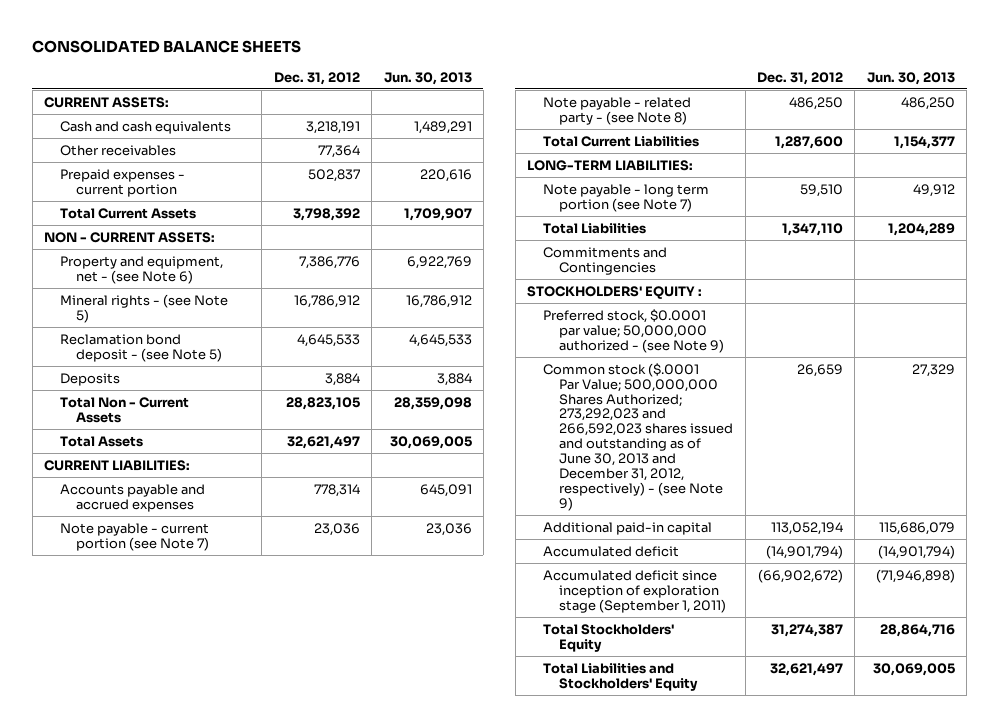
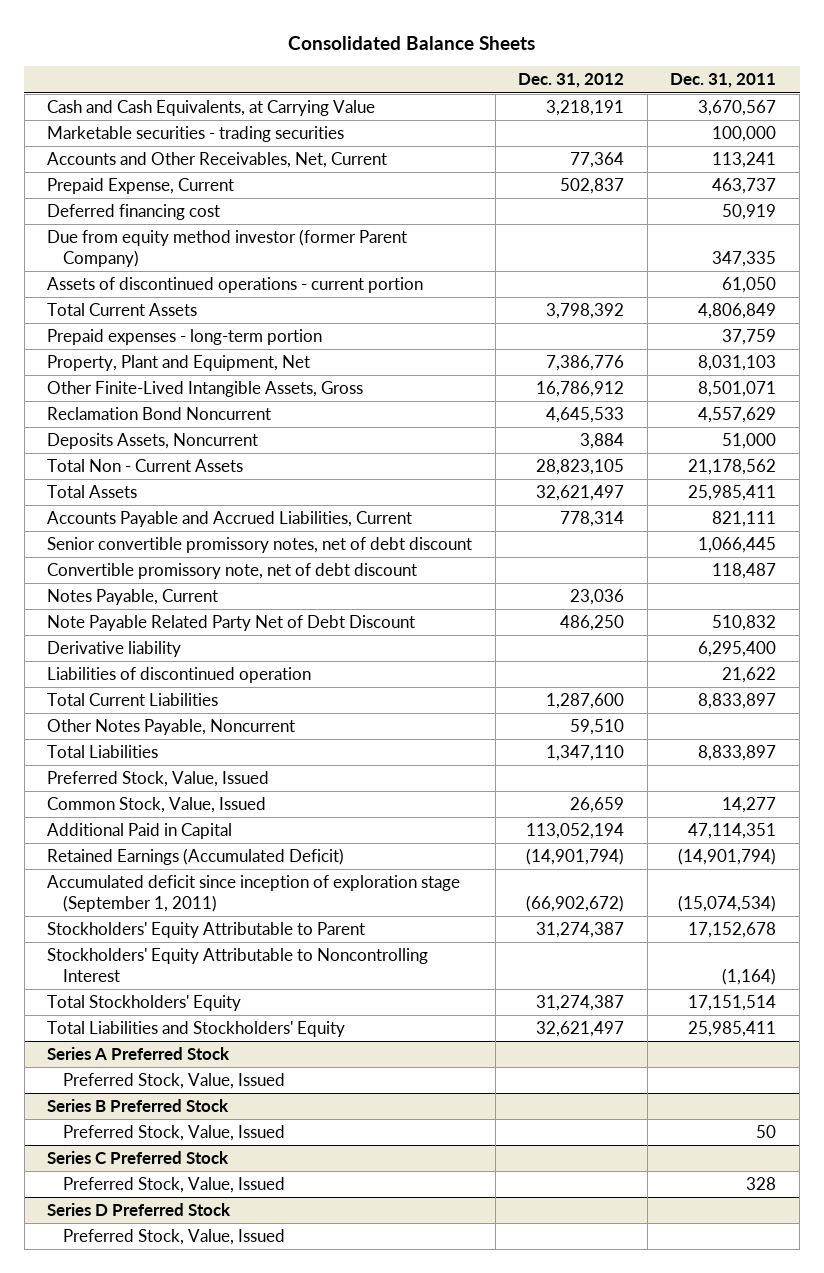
[32,40,302,54] CONSOLIDATED BALANCE SHEETS -> [287,35,535,50] Consolidated Balance Sheets
[383,71,472,85] Jun. 30, 2013 -> none
none -> [670,73,777,89] Dec. 31, 2011
[44,96,170,108] CURRENT ASSETS: -> none
[60,120,232,134] Cash and cash equivalents -> [47,100,376,117] Cash and Cash Equivalents, at Carrying Value
none -> [47,126,345,143] Marketable securities - trading securities
[60,144,177,156] Other receivables -> [47,152,388,169] Accounts and Other Receivables, Net, Current
[60,168,186,197] Prepaid expenses - current portion -> [47,178,235,195] Prepaid Expense, Current
none -> [47,204,221,221] Deferred financing cost
none -> [47,229,408,267] Due from equity method investor (former Parent Company)
none -> [47,277,424,294] Assets of discontinued operations - current portion
[44,231,216,243] NON - CURRENT ASSETS: -> none
none -> [47,329,323,346] Prepaid expenses - long-term portion
[60,255,224,284] Property and equipment, net - (see Note 6) -> [47,355,311,372] Property, Plant and Equipment, Net
[60,293,229,323] Mineral rights - (see Note 5) -> [47,381,364,398] Other Finite-Lived Intangible Assets, Gross
[60,333,223,362] Reclamation bond deposit - (see Note 5) -> [47,407,272,421] Reclamation Bond Noncurrent
[60,372,121,386] Deposits -> [47,433,259,450] Deposits Assets, Noncurrent
[44,459,191,471] CURRENT LIABILITIES: -> none
[60,483,206,512] Accounts payable and accrued expenses -> [47,511,413,528] Accounts Payable and Accrued Liabilities, Current
none -> [47,537,473,554] Senior convertible promissory notes, net of debt discount
none -> [47,563,418,580] Convertible promissory note, net of debt discount
[60,522,210,551] Note payable - current portion (see Note 7) -> [47,589,219,606] Notes Payable, Current
[543,96,692,125] Note payable - related party - (see Note 8) -> [47,615,416,632] Note Payable Related Party Net of Debt Discount
none -> [47,641,182,658] Derivative liability
none -> [47,667,312,684] Liabilities of discontinued operation
[527,159,694,171] LONG-TERM LIABILITIES: -> none
[543,183,710,212] Note payable - long term portion (see Note 7) -> [47,719,296,736] Other Notes Payable, Noncurrent
[543,246,668,275] Commitments and Contingencies -> none
[527,285,703,299] STOCKHOLDERS' EQUITY : -> none
[543,308,725,353] Preferred stock, $0.0001 par value; 50,000,000 authorized - (see Note 9) -> [47,771,270,788] Preferred Stock, Value, Issued
[543,362,734,512] Common stock ($.0001 Par Value; 500,000,000 Shares Authorized; 273,292,023 and 266,592,023 shares issued and outstanding as of June 30, 2013 and December 31, 2012, respectively) - (see Note 9) -> [47,797,267,814] Common Stock, Value, Issued
[543,521,713,535] Additional paid-in capital -> [47,823,233,840] Additional Paid in Capital
[543,545,680,557] Accumulated deficit -> [47,848,345,866] Retained Earnings (Accumulated Deficit)
none -> [47,922,366,939] Stockholders' Equity Attributable to Parent
none -> [47,948,429,982] Stockholders' Equity Attributable to Noncontrolling Interest
none -> [47,1047,231,1061] Series A Preferred Stock
none -> [63,1073,286,1090] Preferred Stock, Value, Issued
none -> [47,1099,230,1113] Series B Preferred Stock
none -> [63,1125,286,1142] Preferred Stock, Value, Issued
none -> [47,1151,230,1165] Series C Preferred Stock
none -> [63,1177,286,1194] Preferred Stock, Value, Issued
none -> [47,1203,232,1217] Series D Preferred Stock
none -> [63,1229,286,1246] Preferred Stock, Value, Issued

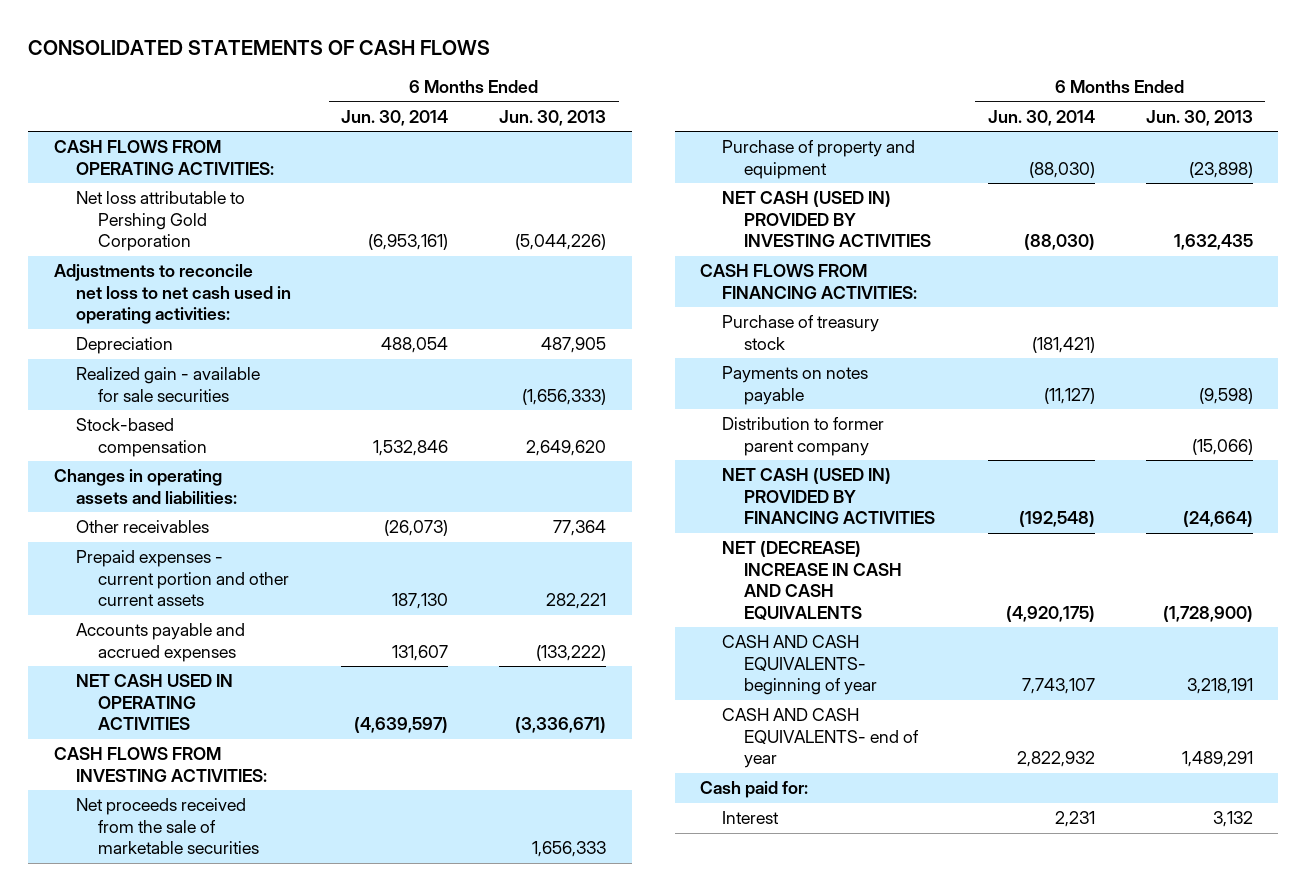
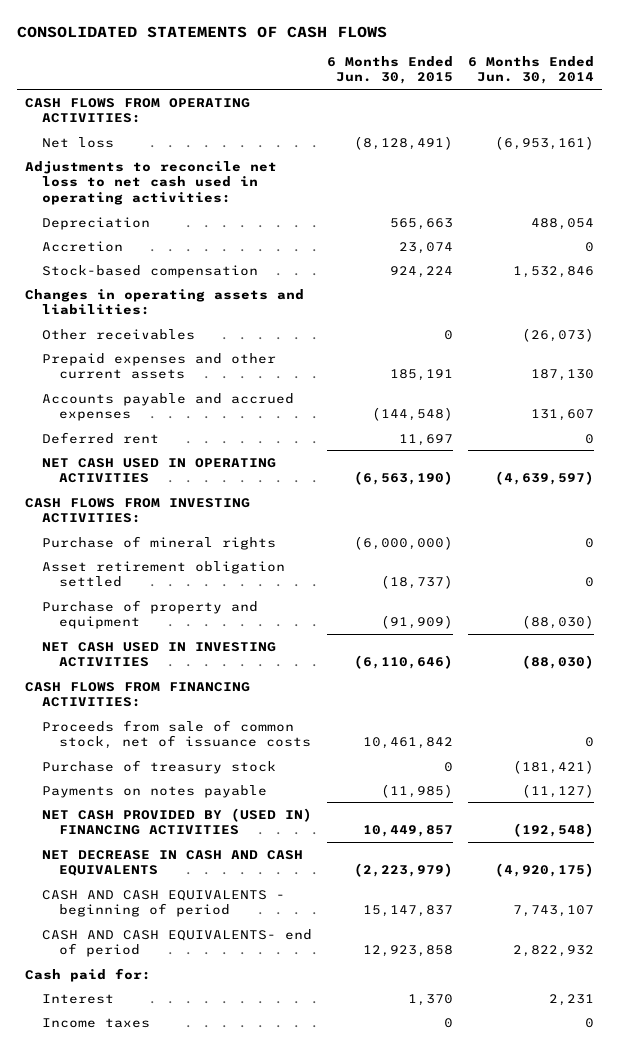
[499,109,607,126] Jun. 30, 2013 -> none
none -> [327,55,454,85] 6 Months Ended Jun. 30, 2015
[75,191,245,252] Net loss attributable to Pershing Gold Corporation -> [41,136,114,148] Net loss
[75,367,260,402] Realized gain - available for sale securities -> none
none -> [41,240,123,252] Accretion
[75,550,289,607] Prepaid expenses - current portion and other current assets -> [41,352,276,380] Prepaid expenses and other current assets
none -> [41,431,159,444] Deferred rent
[75,798,259,855] Net proceeds received from the sale of marketable securities -> none
none -> [41,535,276,550] Purchase of mineral rights
none -> [41,560,285,588] Asset retirement obligation settled
[722,191,932,248] NET CASH (USED IN) PROVIDED BY INVESTING ACTIVITIES -> [41,641,276,668] NET CASH USED IN INVESTING ACTIVITIES
none -> [41,719,312,750] Proceeds from sale of common stock, net of issuance costs
[722,417,885,456] Distribution to former parent company -> none
[722,468,936,525] NET CASH (USED IN) PROVIDED BY FINANCING ACTIVITIES -> [41,807,312,836] NET CASH PROVIDED BY (USED IN) FINANCING ACTIVITIES
[722,541,903,620] NET (DECREASE) INCREASE IN CASH AND CASH EQUIVALENTS -> [41,849,303,877] NET DECREASE IN CASH AND CASH EQUIVALENTS
[722,635,878,696] CASH AND CASH EQUIVALENTS- beginning of year -> [41,889,285,918] CASH AND CASH EQUIVALENTS - beginning of period
[722,708,920,769] CASH AND CASH EQUIVALENTS- end of year -> [41,928,312,958] CASH AND CASH EQUIVALENTS- end of period
none -> [41,1017,150,1028] Income taxes

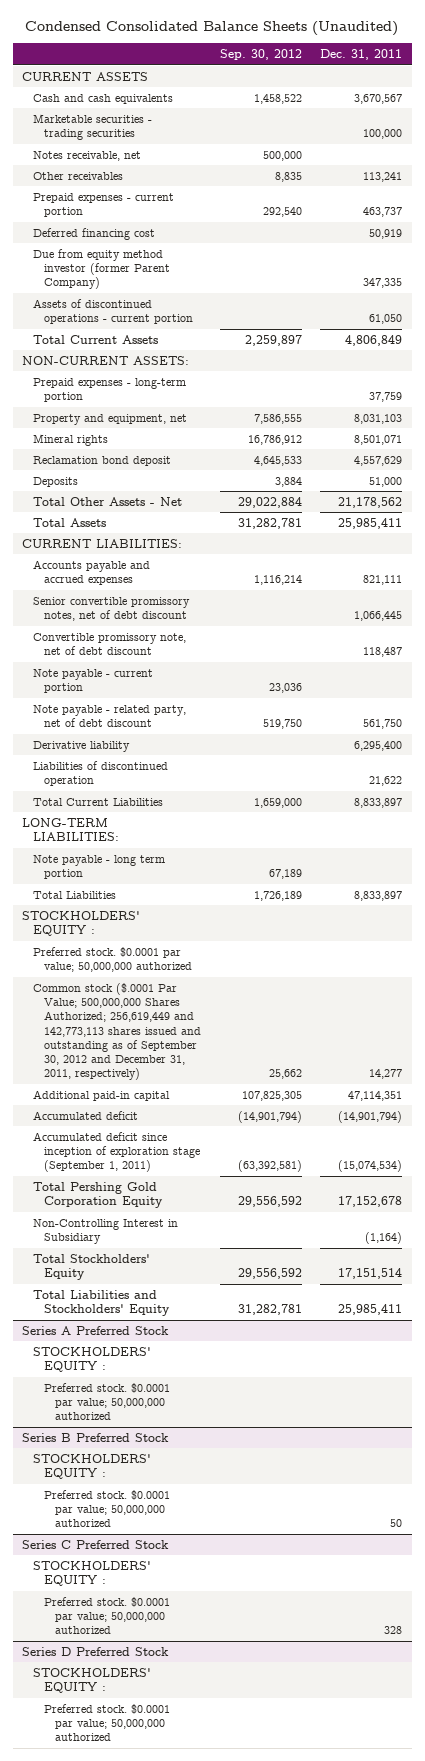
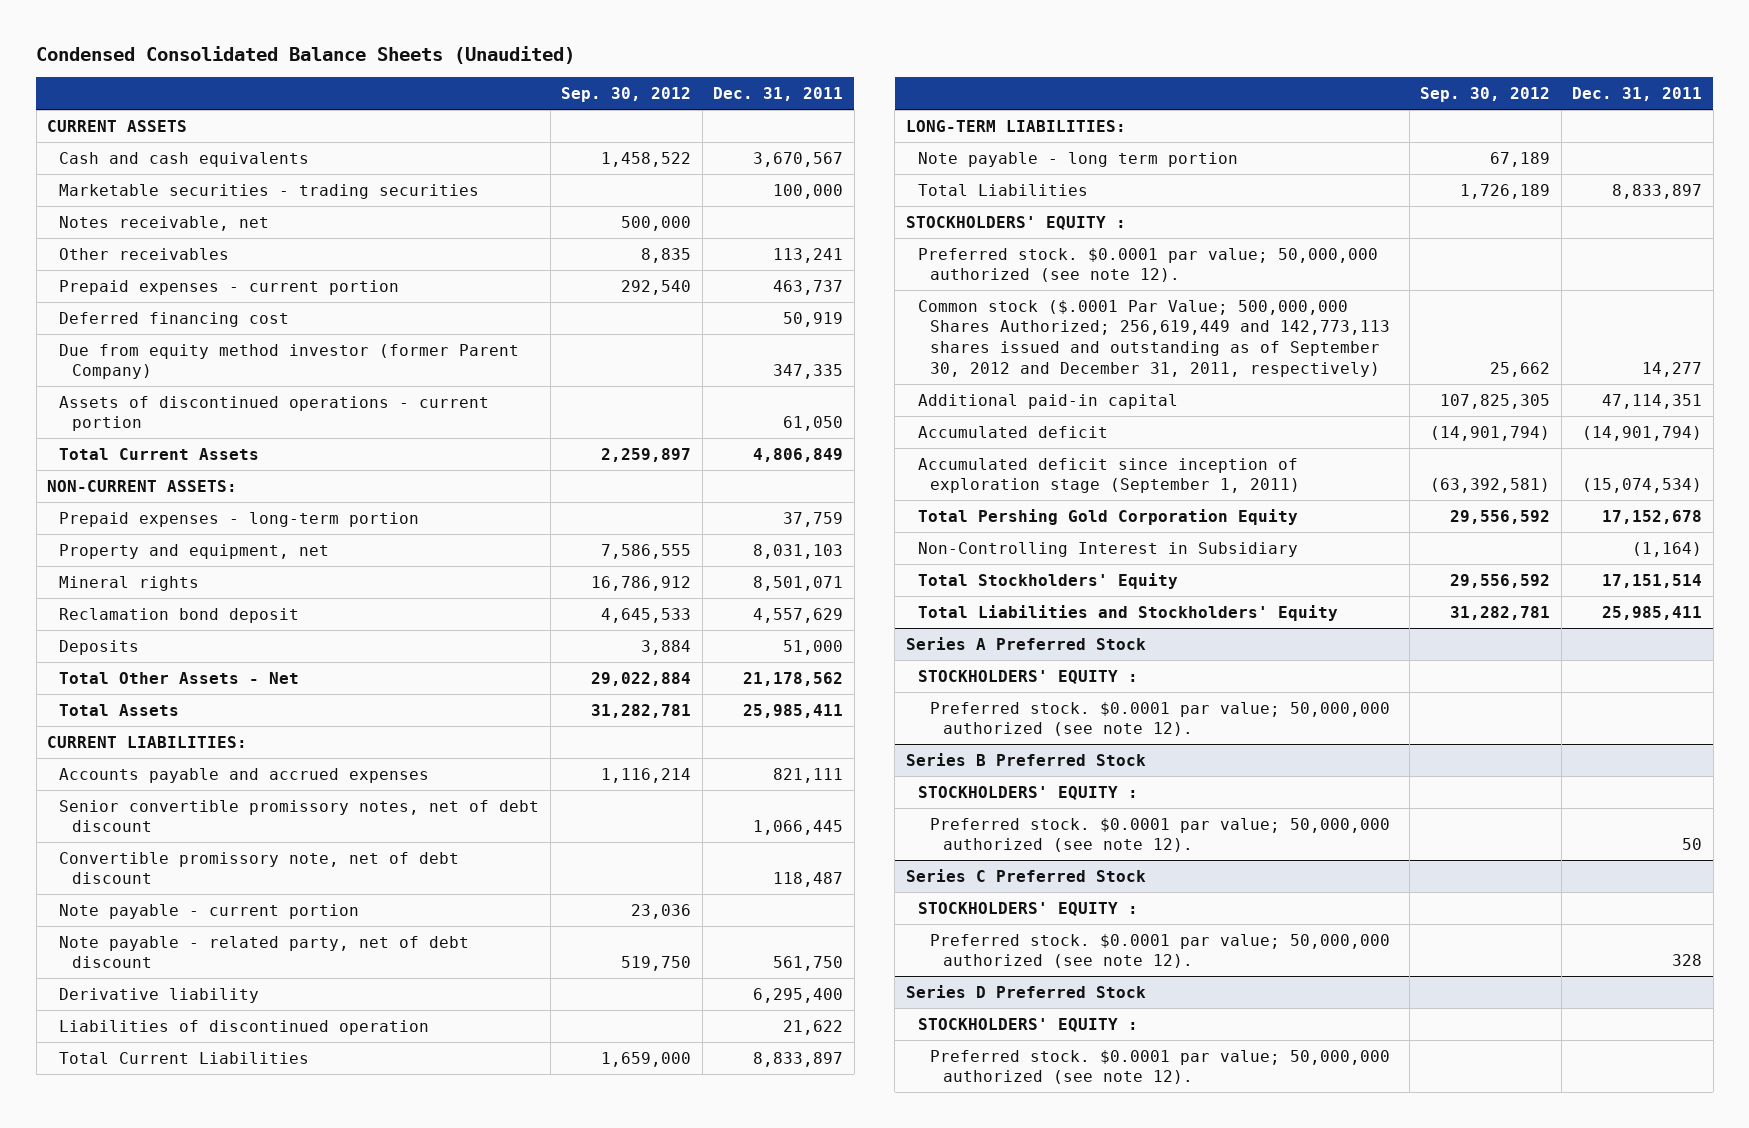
[33,946,193,973] Preferred stock. $0.0001 par value; 50,000,000 authorized -> [918,247,1379,283] Preferred stock. $0.0001 par value; 50,000,000 authorized (see note 12).
[44,1382,171,1421] Preferred stock. $0.0001 par value; 50,000,000 authorized -> [930,701,1391,737] Preferred stock. $0.0001 par value; 50,000,000 authorized (see note 12).
[44,1489,171,1528] Preferred stock. $0.0001 par value; 50,000,000 authorized -> [930,817,1391,853] Preferred stock. $0.0001 par value; 50,000,000 authorized (see note 12).
[44,1596,171,1635] Preferred stock. $0.0001 par value; 50,000,000 authorized -> [930,933,1391,969] Preferred stock. $0.0001 par value; 50,000,000 authorized (see note 12).
[44,1703,171,1742] Preferred stock. $0.0001 par value; 50,000,000 authorized -> [930,1049,1391,1085] Preferred stock. $0.0001 par value; 50,000,000 authorized (see note 12).

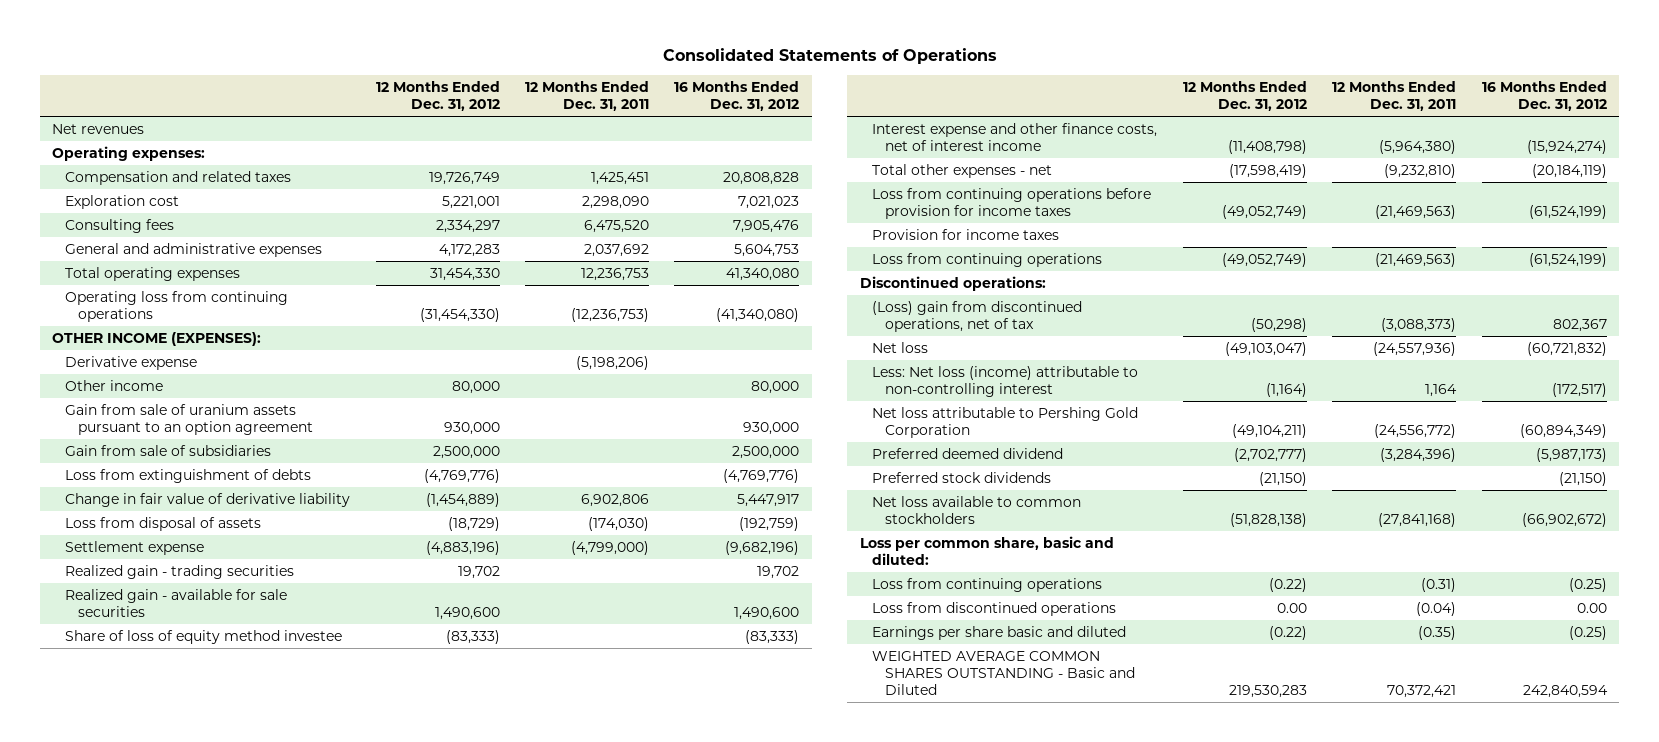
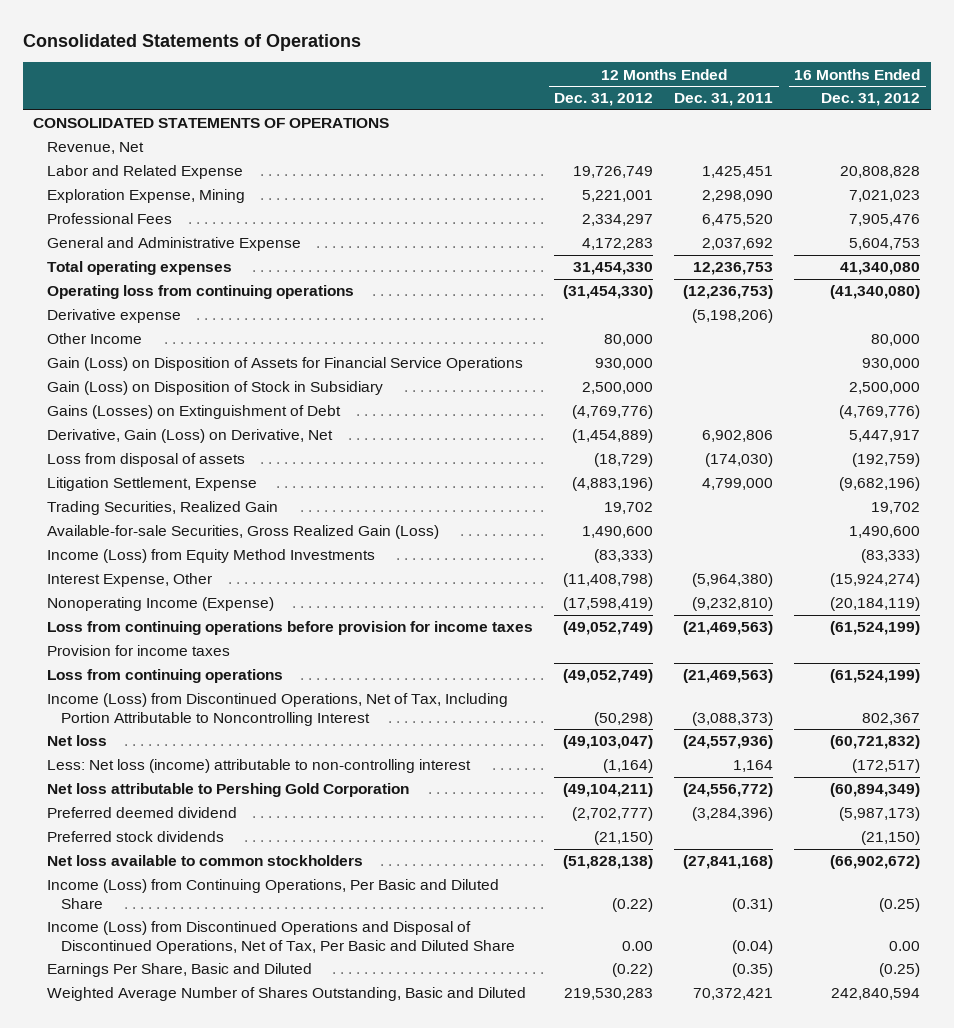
[52,146,206,162] Operating expenses: -> none
none -> [33,118,390,129] CONSOLIDATED STATEMENTS OF OPERATIONS
[52,124,145,135] Net revenues -> [47,142,145,155] Revenue, Net
[65,171,292,186] Compensation and related taxes -> [47,165,244,180] Labor and Related Expense
[65,195,180,210] Exploration cost -> [47,189,246,204] Exploration Expense, Mining
[65,219,175,234] Consulting fees -> [47,213,173,225] Professional Fees
[65,243,323,258] General and administrative expenses -> [47,237,302,252] General and Administrative Expense
[52,332,262,347] OTHER INCOME (EXPENSES): -> none
[65,380,164,392] Other income -> [47,333,143,345] Other Income
[65,404,313,435] Gain from sale of uranium assets pursuant to an option agreement -> [47,357,524,372] Gain (Loss) on Disposition of Assets for Financial Service Operations
[65,445,272,457] Gain from sale of subsidiaries -> [47,381,384,396] Gain (Loss) on Disposition of Stock in Subsidiary
[65,469,312,484] Loss from extinguishment of debts -> [47,405,342,420] Gains (Losses) on Extinguishment of Debt
[65,493,351,508] Change in fair value of derivative liability -> [47,429,334,444] Derivative, Gain (Loss) on Derivative, Net
[65,541,205,556] Settlement expense -> [47,477,258,492] Litigation Settlement, Expense
[571,541,650,556] (4,799,000) -> [702,478,774,491] 4,799,000
[65,565,295,580] Realized gain - trading securities -> [47,501,279,516] Trading Securities, Realized Gain
[65,589,288,617] Realized gain - available for sale securities -> [47,525,440,540] Available-for-sale Securities, Gross Realized Gain (Loss)
[65,630,343,645] Share of loss of equity method investee -> [47,549,376,564] Income (Loss) from Equity Method Investments
[872,123,1158,151] Interest expense and other finance costs, net of interest income -> [47,573,213,588] Interest Expense, Other
[872,164,1053,179] Total other expenses - net -> [47,597,275,612] Nonoperating Income (Expense)
[859,276,1046,292] Discontinued operations: -> none
[872,301,1083,332] (Loss) gain from discontinued operations, net of tax -> [47,693,509,726] Income (Loss) from Discontinued Operations, Net of Tax, Including Portion Attributable to Noncontrolling Interest
[859,536,1114,565] Loss per common share, basic and diluted: -> none
[872,578,1103,593] Loss from continuing operations -> [47,879,500,909] Income (Loss) from Continuing Operations, Per Basic and Diluted Share
[872,602,1117,617] Loss from discontinued operations -> [47,921,516,954] Income (Loss) from Discontinued Operations and Disposal of Discontinued Operations, Net of Tax, Per Basic and Diluted Share
[872,626,1127,641] Earnings per share basic and diluted -> [47,963,313,978] Earnings Per Share, Basic and Diluted
[872,651,1136,695] WEIGHTED AVERAGE COMMON SHARES OUTSTANDING - Basic and Diluted -> [47,987,527,1002] Weighted Average Number of Shares Outstanding, Basic and Diluted

